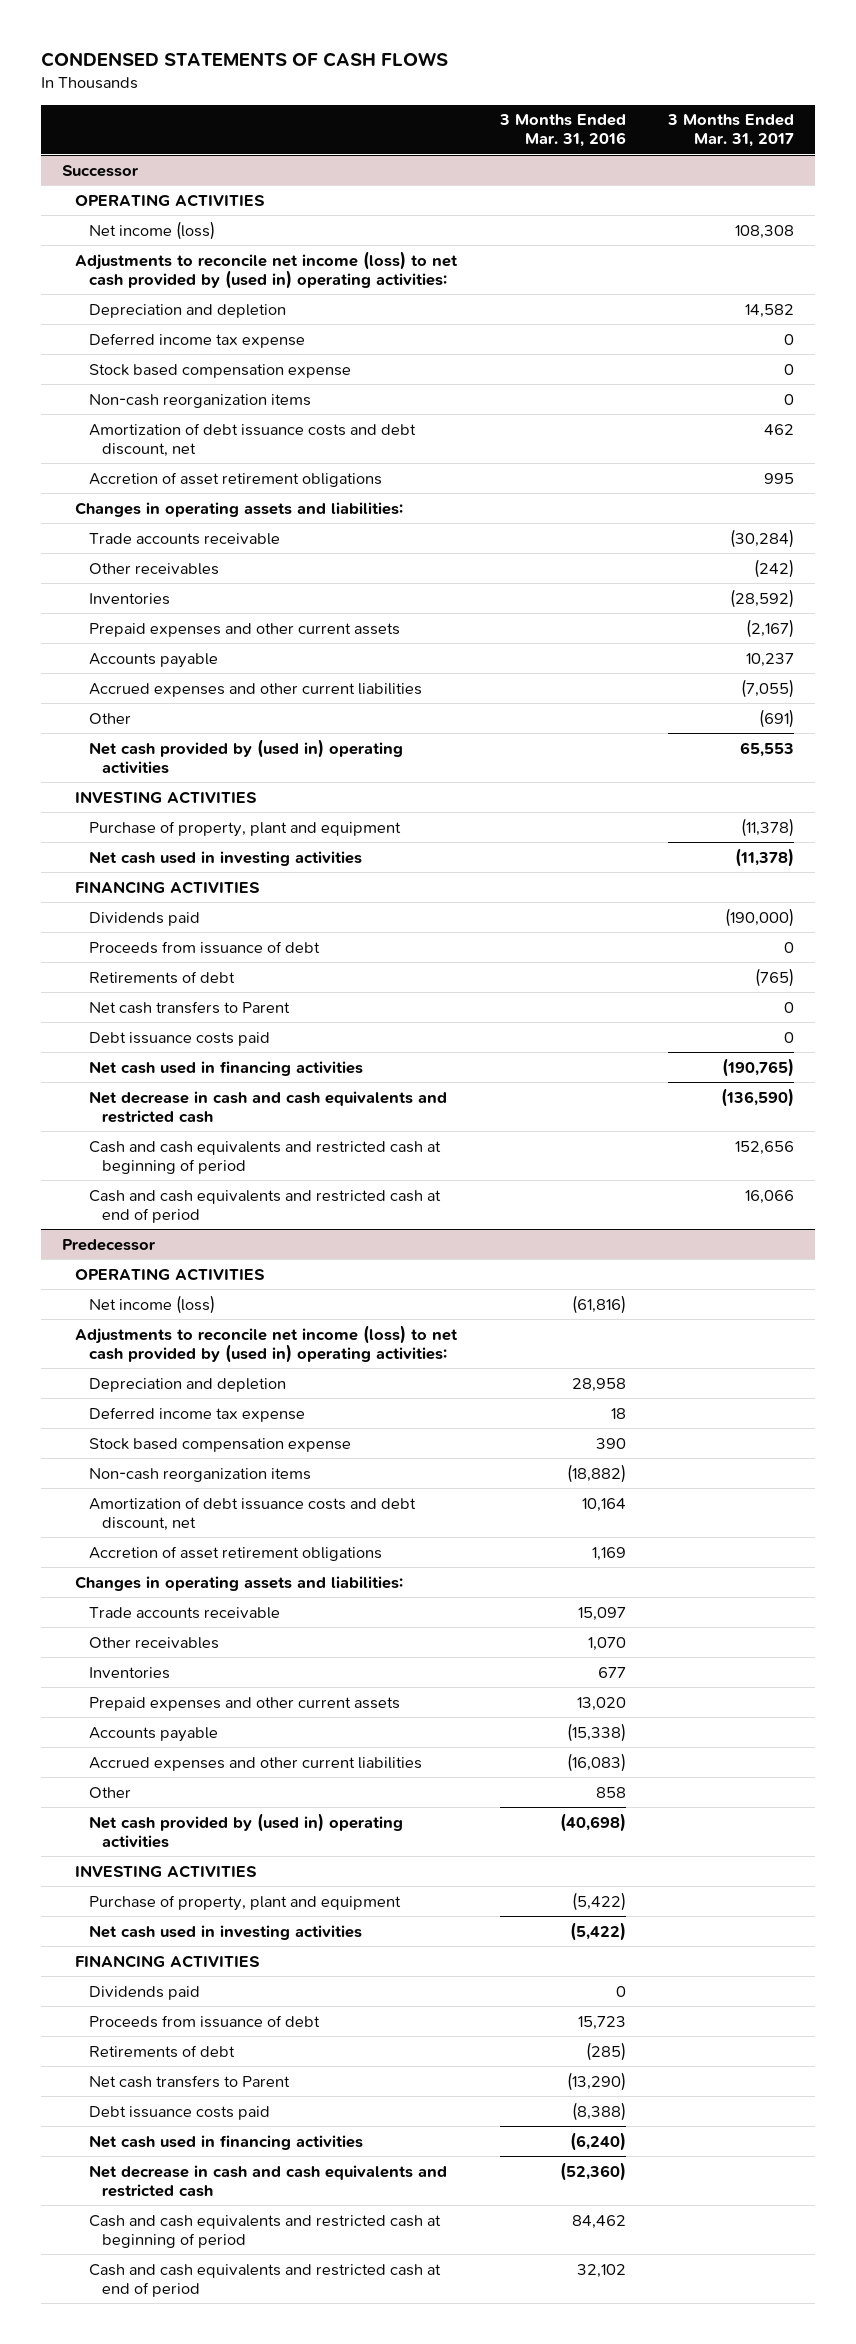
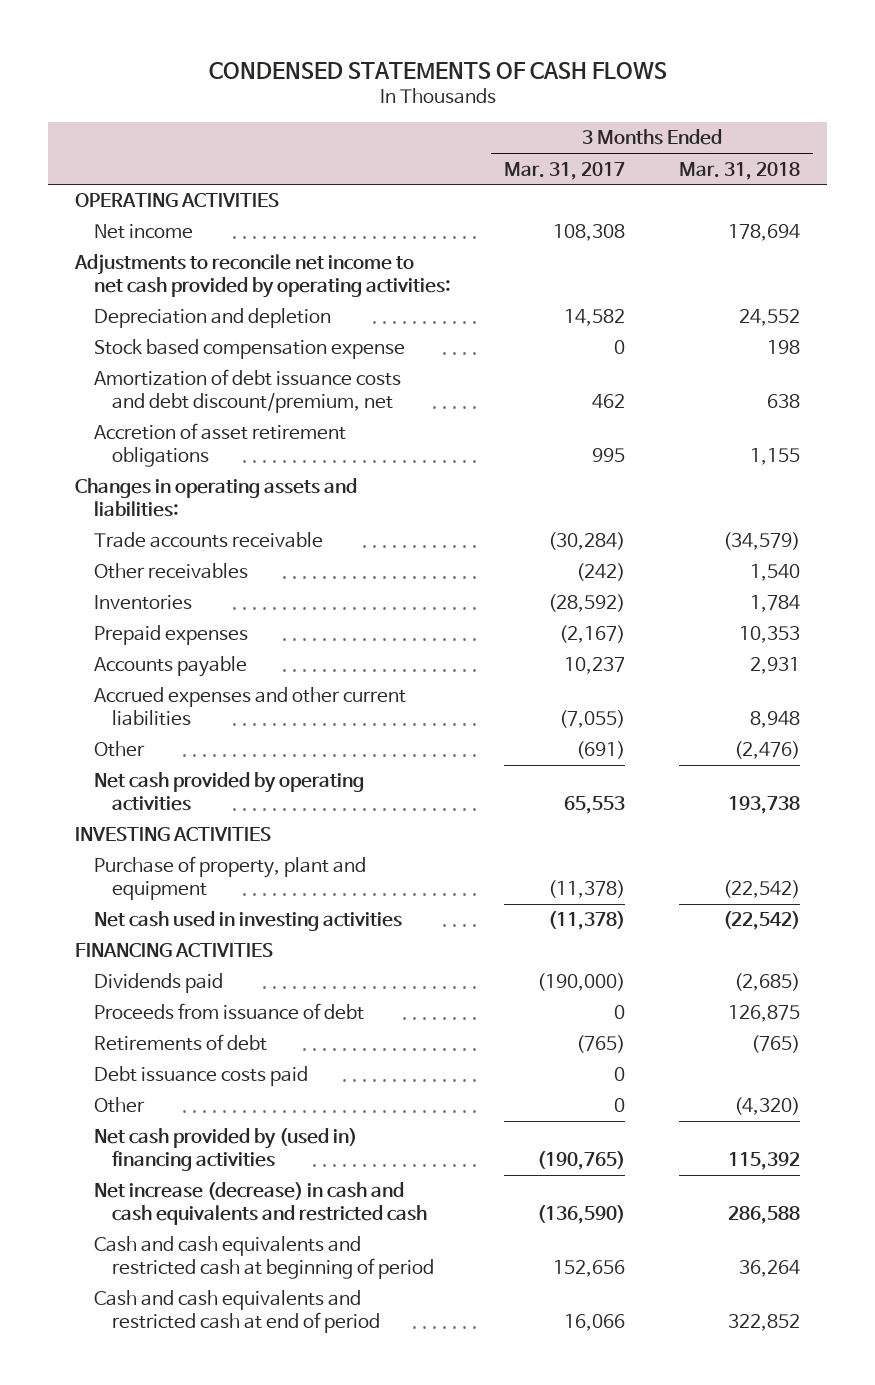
[498,114,626,148] 3 Months Ended Mar. 31, 2016 -> none
none -> [679,161,801,180] Mar. 31, 2018
[61,164,139,177] Successor -> none
[88,220,215,240] Net income (loss) -> [93,224,193,240] Net income
[75,250,459,289] Adjustments to reconcile net income (loss) to net cash provided by (used in) operating activities: -> [74,254,451,298] Adjustments to reconcile net income to net cash provided by operating activities:
[88,332,305,348] Deferred income tax expense -> none
[88,393,311,408] Non-cash reorganization items -> none
[88,422,416,457] Amortization of debt issuance costs and debt discount, net -> [93,369,401,413] Amortization of debt issuance costs and debt discount/premium, net
[88,622,400,637] Prepaid expenses and other current assets -> [93,625,248,646] Prepaid expenses
[88,738,403,774] Net cash provided by (used in) operating activities -> [93,772,364,811] Net cash provided by operating activities
[88,1000,290,1014] Net cash transfers to Parent -> none
none -> [93,1097,145,1114] Other
[88,1060,363,1076] Net cash used in financing activities -> [93,1128,357,1171] Net cash provided by (used in) financing activities
[88,1090,447,1123] Net decrease in cash and cash equivalents and restricted cash -> [93,1182,428,1225] Net increase (decrease) in cash and cash equivalents and restricted cash
[61,1238,156,1251] Predecessor -> none
[75,1267,266,1281] OPERATING ACTIVITIES -> none
[88,1294,215,1314] Net income (loss) -> none
[75,1324,459,1363] Adjustments to reconcile net income (loss) to net cash provided by (used in) operating activities: -> none
[88,1377,286,1392] Depreciation and depletion -> none
[88,1406,305,1422] Deferred income tax expense -> none
[88,1437,351,1452] Stock based compensation expense -> none
[88,1467,311,1482] Non-cash reorganization items -> none
[88,1496,416,1531] Amortization of debt issuance costs and debt discount, net -> none
[88,1545,382,1561] Accretion of asset retirement obligations -> none
[75,1575,404,1591] Changes in operating assets and liabilities: -> none
[88,1606,280,1619] Trade accounts receivable -> none
[88,1636,219,1649] Other receivables -> none
[88,1666,170,1679] Inventories -> none
[88,1696,400,1711] Prepaid expenses and other current assets -> none
[88,1726,218,1742] Accounts payable -> none
[88,1756,422,1771] Accrued expenses and other current liabilities -> none
[88,1786,131,1798] Other -> none
[88,1812,403,1848] Net cash provided by (used in) operating activities -> none
[75,1864,258,1878] INVESTING ACTIVITIES -> none
[88,1894,401,1911] Purchase of property, plant and equipment -> none
[88,1924,362,1940] Net cash used in investing activities -> none
[75,1954,261,1968] FINANCING ACTIVITIES -> none
[88,1985,200,2000] Dividends paid -> none
[88,2014,320,2028] Proceeds from issuance of debt -> none
[88,2044,235,2058] Retirements of debt -> none
[88,2074,290,2088] Net cash transfers to Parent -> none
[88,2105,270,2120] Debt issuance costs paid -> none
[88,2134,363,2150] Net cash used in financing activities -> none
[88,2164,447,2197] Net decrease in cash and cash equivalents and restricted cash -> none
[88,2214,441,2248] Cash and cash equivalents and restricted cash at beginning of period -> none
[88,2263,441,2297] Cash and cash equivalents and restricted cash at end of period -> none

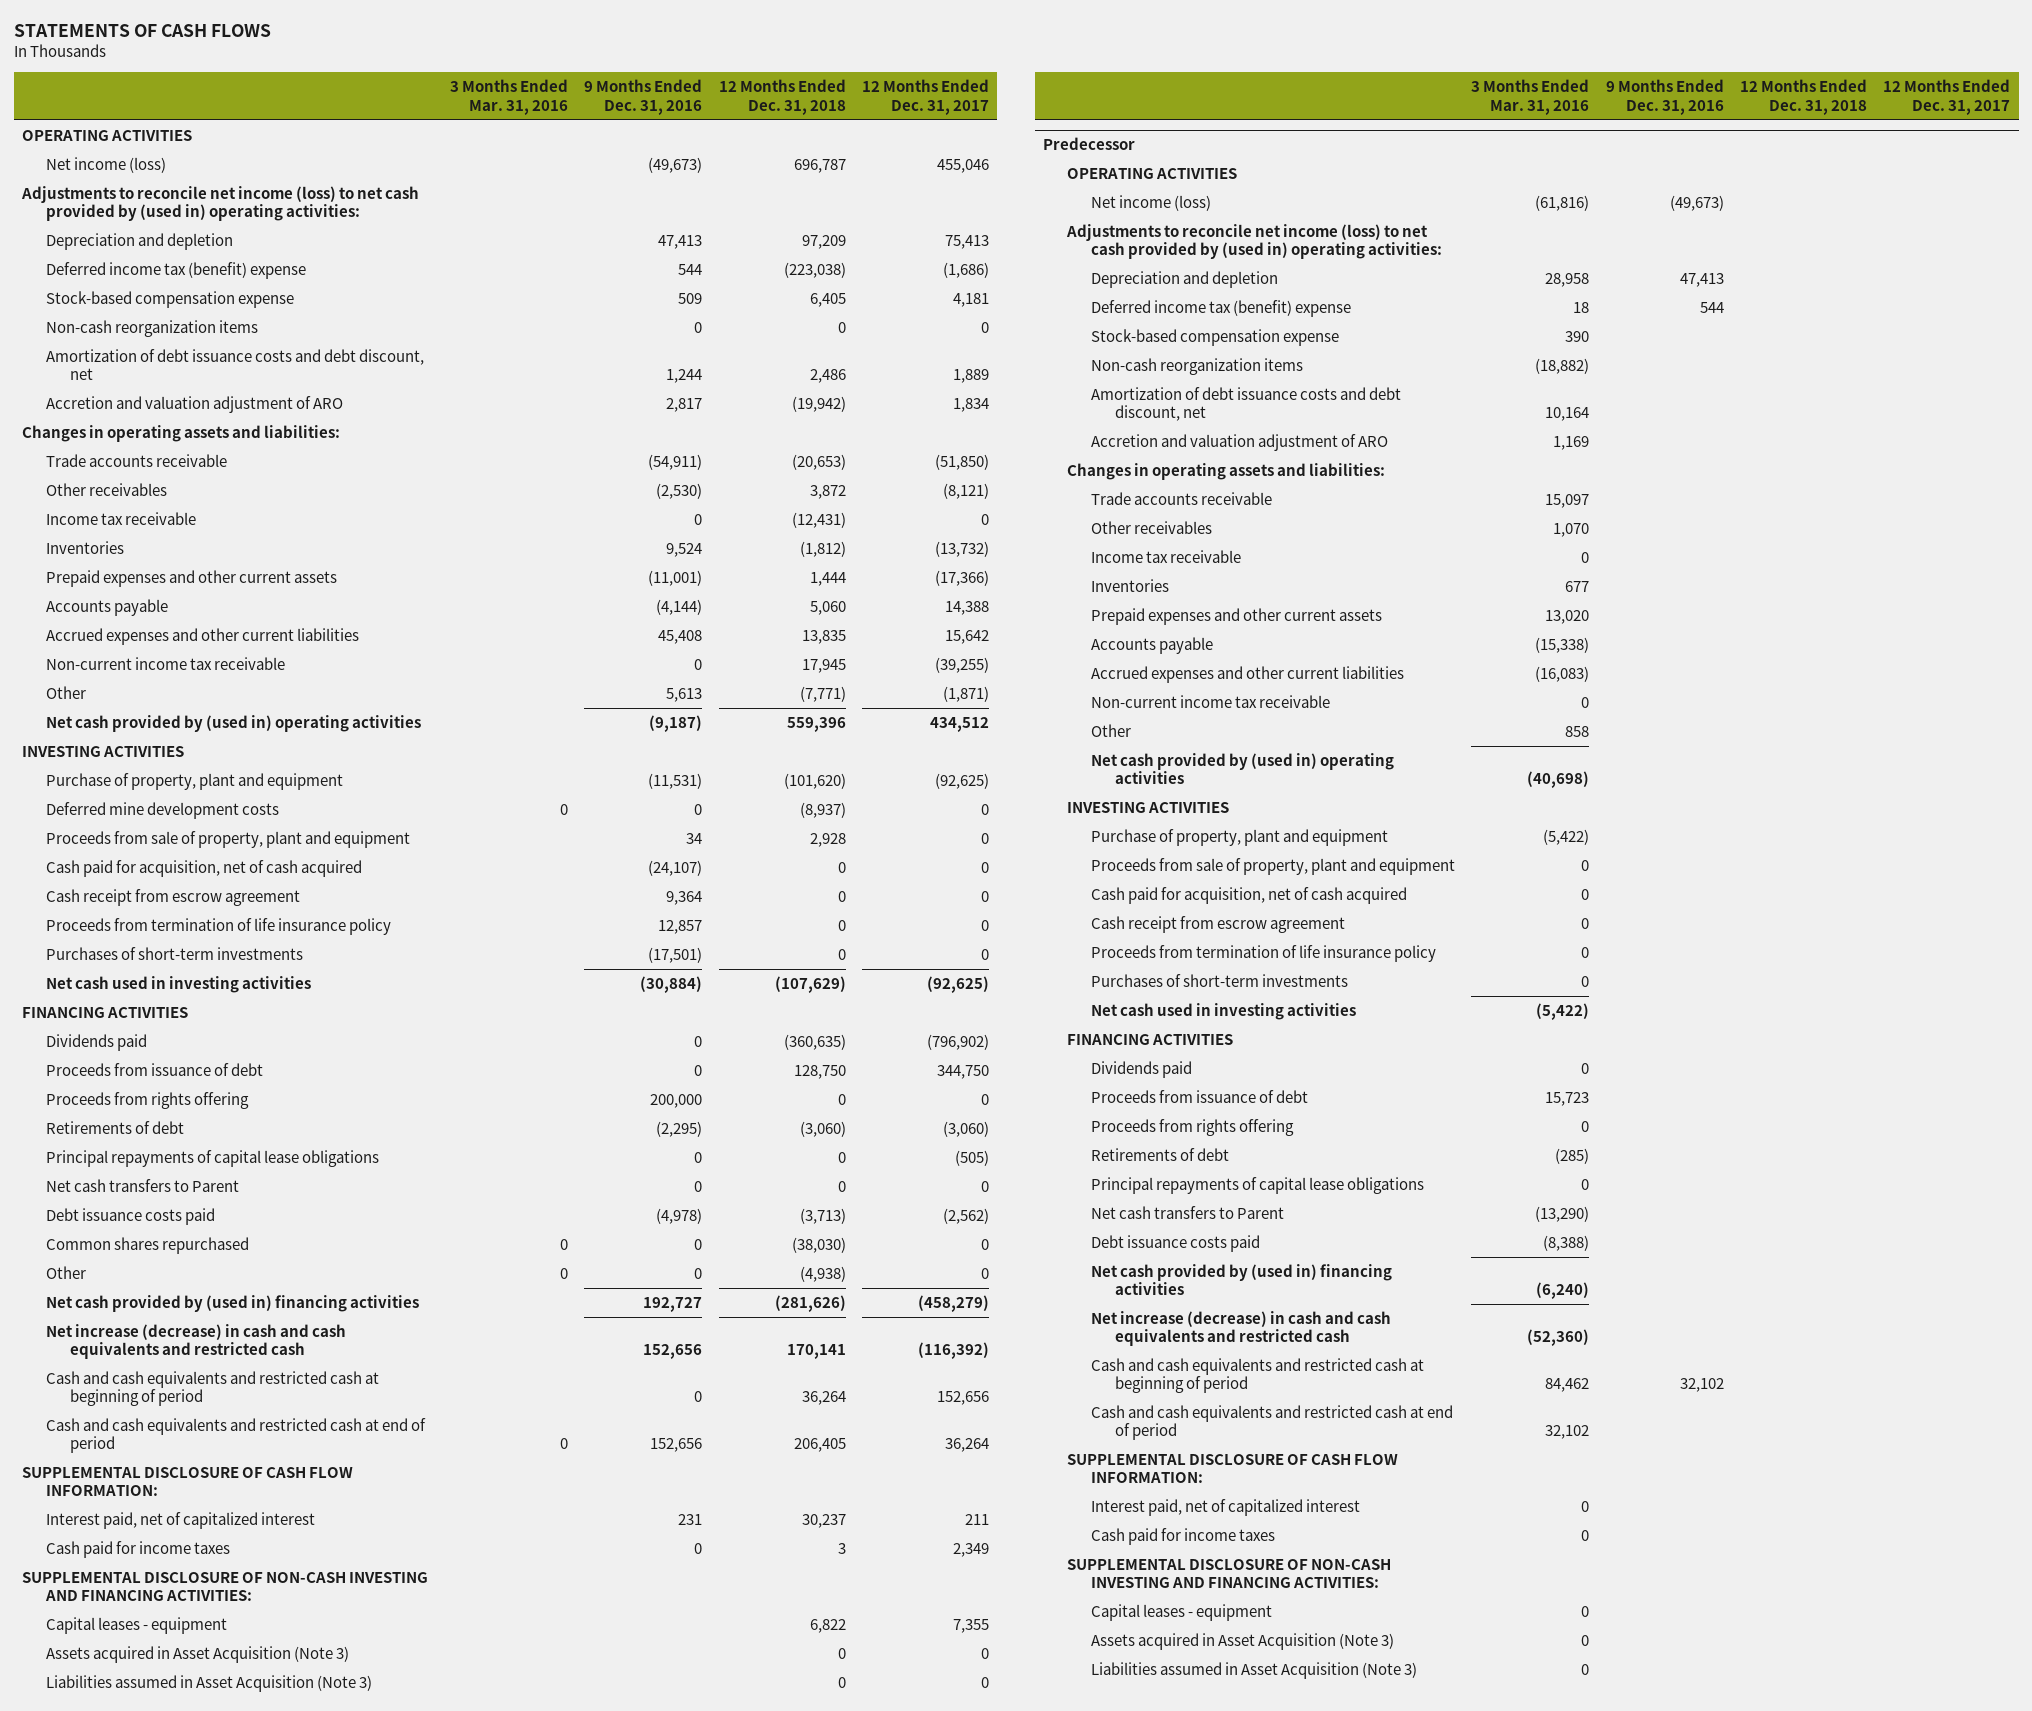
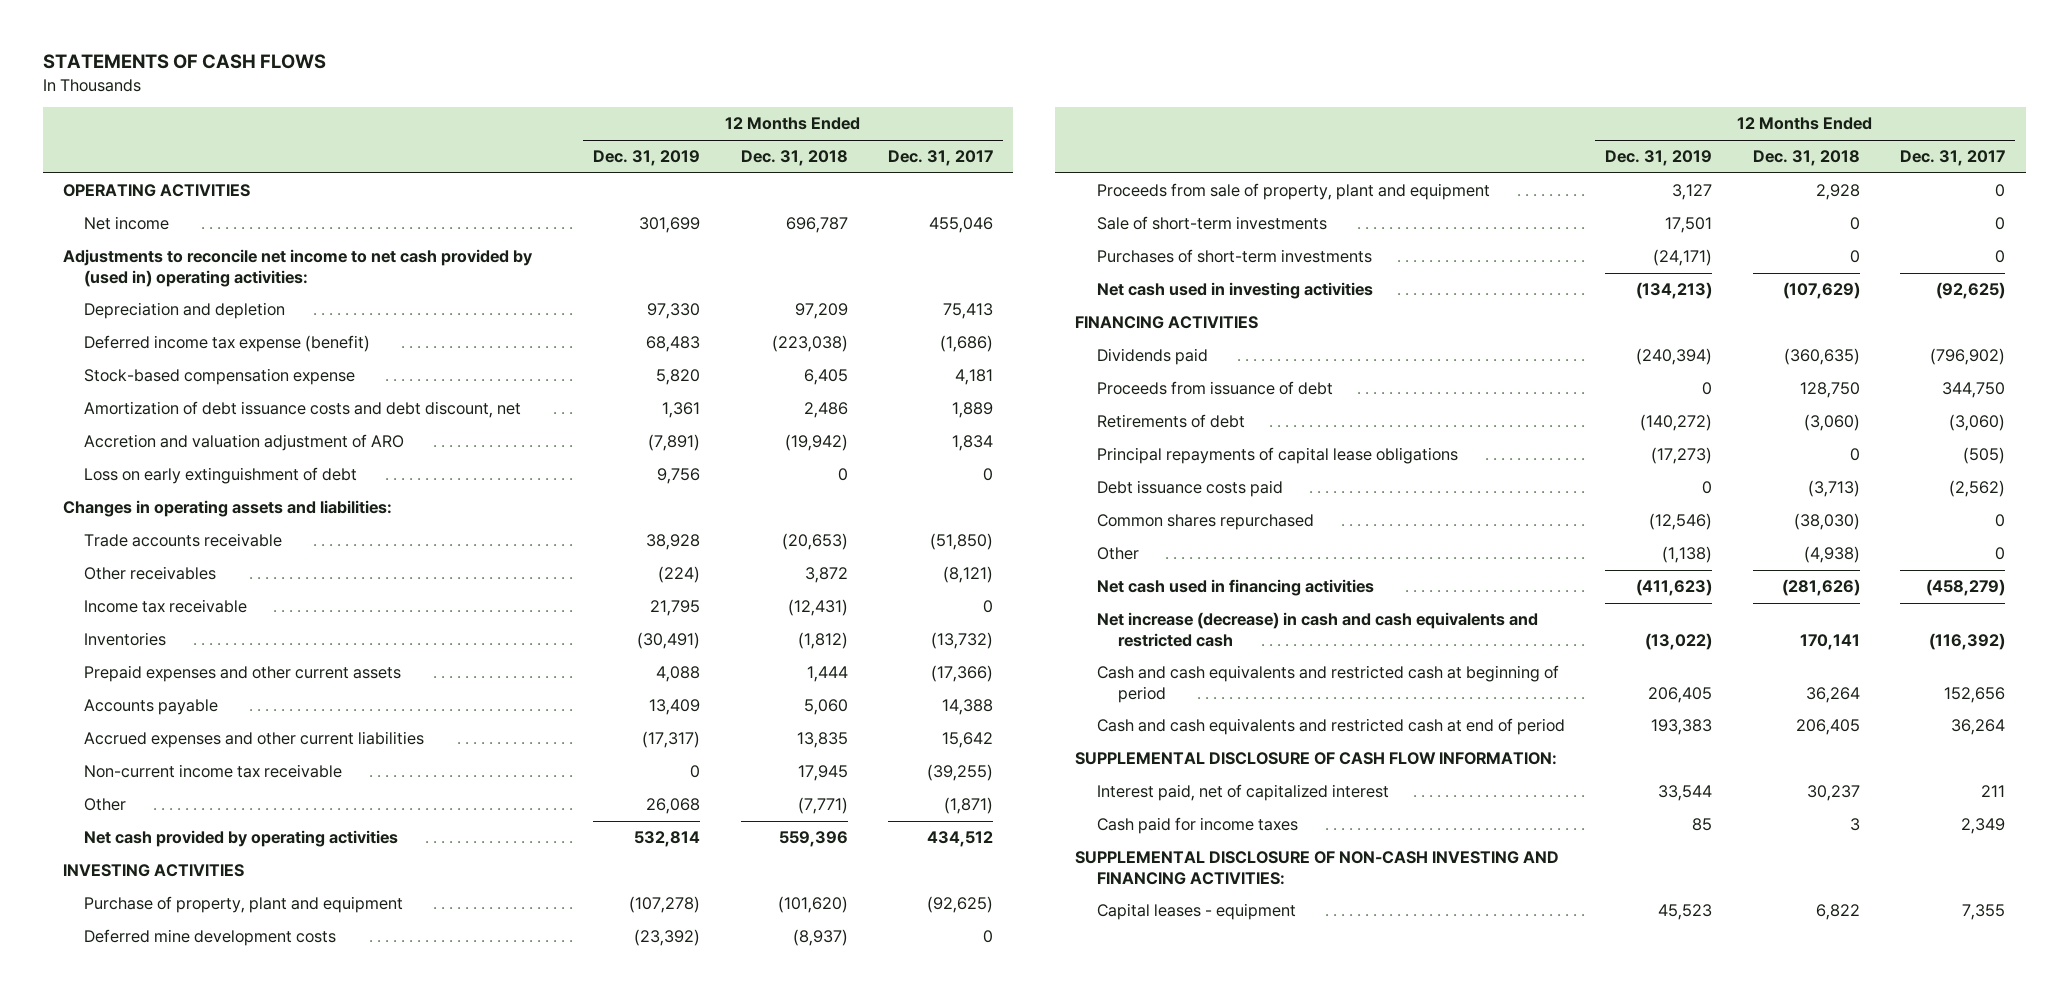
[450,79,569,115] 3 Months Ended Mar. 31, 2016 -> none
[584,79,703,115] 9 Months Ended Dec. 31, 2016 -> none
none -> [592,150,700,167] Dec. 31, 2019
[45,157,166,174] Net income (loss) -> [84,216,170,231] Net income
[20,186,419,222] Adjustments to reconcile net income (loss) to net cash provided by (used in) operating activities: -> [62,249,533,287] Adjustments to reconcile net income to net cash provided by (used in) operating activities:
[45,262,306,280] Deferred income tax (benefit) expense -> [84,335,371,353] Deferred income tax expense (benefit)
[45,320,258,338] Non-cash reorganization items -> none
none -> [84,467,358,485] Loss on early extinguishment of debt
[45,715,421,733] Net cash provided by (used in) operating activities -> [84,830,399,848] Net cash provided by operating activities
[45,860,362,878] Cash paid for acquisition, net of cash acquired -> none
[45,889,300,907] Cash receipt from escrow agreement -> none
[45,918,391,936] Proceeds from termination of life insurance policy -> none
none -> [1096,216,1327,231] Sale of short-term investments
[45,1092,249,1110] Proceeds from rights offering -> none
[45,1179,239,1193] Net cash transfers to Parent -> none
[45,1295,419,1313] Net cash provided by (used in) financing activities -> [1096,579,1374,597] Net cash used in financing activities
[45,1646,349,1664] Assets acquired in Asset Acquisition (Note 3) -> none
[45,1675,372,1693] Liabilities assumed in Asset Acquisition (Note 3) -> none
[1043,137,1136,151] Predecessor -> none
[1067,168,1238,180] OPERATING ACTIVITIES -> none
[1091,195,1212,212] Net income (loss) -> none
[1066,224,1443,260] Adjustments to reconcile net income (loss) to net cash provided by (used in) operating activities: -> none
[1091,271,1279,289] Depreciation and depletion -> none
[1091,300,1352,318] Deferred income tax (benefit) expense -> none
[1091,329,1340,347] Stock-based compensation expense -> none
[1091,358,1304,376] Non-cash reorganization items -> none
[1091,387,1402,422] Amortization of debt issuance costs and debt discount, net -> none
[1091,434,1389,452] Accretion and valuation adjustment of ARO -> none
[1067,463,1386,481] Changes in operating assets and liabilities: -> none
[1091,492,1273,506] Trade accounts receivable -> none
[1091,521,1213,535] Other receivables -> none
[1091,550,1242,564] Income tax receivable -> none
[1091,579,1170,593] Inventories -> none
[1091,608,1383,626] Prepaid expenses and other current assets -> none
[1091,637,1214,655] Accounts payable -> none
[1091,666,1405,684] Accrued expenses and other current liabilities -> none
[1091,695,1331,709] Non-current income tax receivable -> none
[1091,724,1132,738] Other -> none
[1091,753,1395,785] Net cash provided by (used in) operating activities -> none
[1067,802,1230,814] INVESTING ACTIVITIES -> none
[1091,829,1389,847] Purchase of property, plant and equipment -> none
[1091,858,1456,876] Proceeds from sale of property, plant and equipment -> none
[1091,887,1408,905] Cash paid for acquisition, net of cash acquired -> none
[1091,916,1346,934] Cash receipt from escrow agreement -> none
[1091,945,1437,963] Proceeds from termination of life insurance policy -> none
[1091,974,1349,988] Purchases of short-term investments -> none
[1091,1003,1357,1021] Net cash used in investing activities -> none
[1067,1034,1234,1046] FINANCING ACTIVITIES -> none
[1091,1061,1193,1079] Dividends paid -> none
[1091,1090,1309,1104] Proceeds from issuance of debt -> none
[1091,1119,1295,1137] Proceeds from rights offering -> none
[1091,1148,1230,1162] Retirements of debt -> none
[1091,1177,1425,1195] Principal repayments of capital lease obligations -> none
[1091,1206,1285,1220] Net cash transfers to Parent -> none
[1091,1235,1261,1253] Debt issuance costs paid -> none
[1091,1264,1393,1296] Net cash provided by (used in) financing activities -> none
[1091,1311,1392,1347] Net increase (decrease) in cash and cash equivalents and restricted cash -> none
[1091,1358,1425,1394] Cash and cash equivalents and restricted cash at beginning of period -> none
[1091,1405,1454,1441] Cash and cash equivalents and restricted cash at end of period -> none
[1067,1454,1399,1484] SUPPLEMENTAL DISCLOSURE OF CASH FLOW INFORMATION: -> none
[1091,1499,1361,1517] Interest paid, net of capitalized interest -> none
[1091,1528,1276,1546] Cash paid for income taxes -> none
[1067,1559,1392,1589] SUPPLEMENTAL DISCLOSURE OF NON-CASH INVESTING AND FINANCING ACTIVITIES: -> none
[1091,1604,1273,1622] Capital leases - equipment -> none
[1091,1633,1395,1651] Assets acquired in Asset Acquisition (Note 3) -> none
[1091,1662,1418,1680] Liabilities assumed in Asset Acquisition (Note 3) -> none

